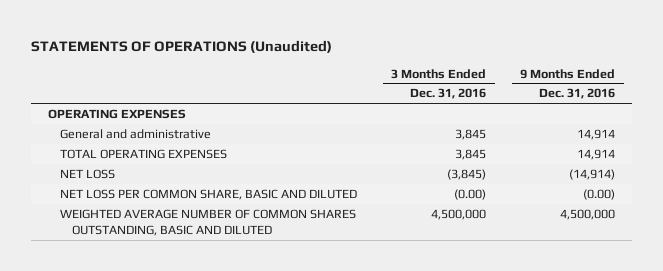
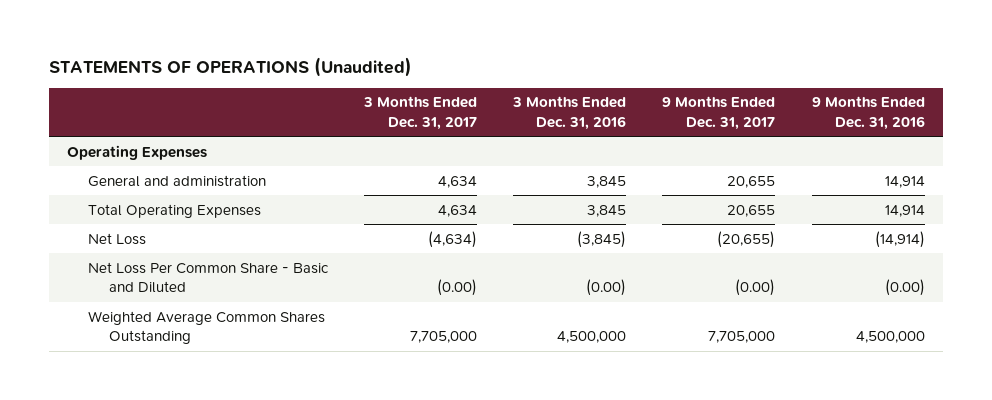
none -> [363,96,478,130] 3 Months Ended Dec. 31, 2017
none -> [662,96,776,130] 9 Months Ended Dec. 31, 2017
[48,109,187,120] OPERATING EXPENSES -> [67,144,208,160] Operating Expenses
[60,129,212,140] General and administrative -> [87,174,266,187] General and administration
[60,149,228,160] TOTAL OPERATING EXPENSES -> [87,203,261,218] Total Operating Expenses
[60,169,116,180] NET LOSS -> [87,232,146,245] Net Loss
[60,189,358,201] NET LOSS PER COMMON SHARE, BASIC AND DILUTED -> [87,261,329,294] Net Loss Per Common Share - Basic and Diluted
[60,209,357,236] WEIGHTED AVERAGE NUMBER OF COMMON SHARES OUTSTANDING, BASIC AND DILUTED -> [87,310,325,345] Weighted Average Common Shares Outstanding

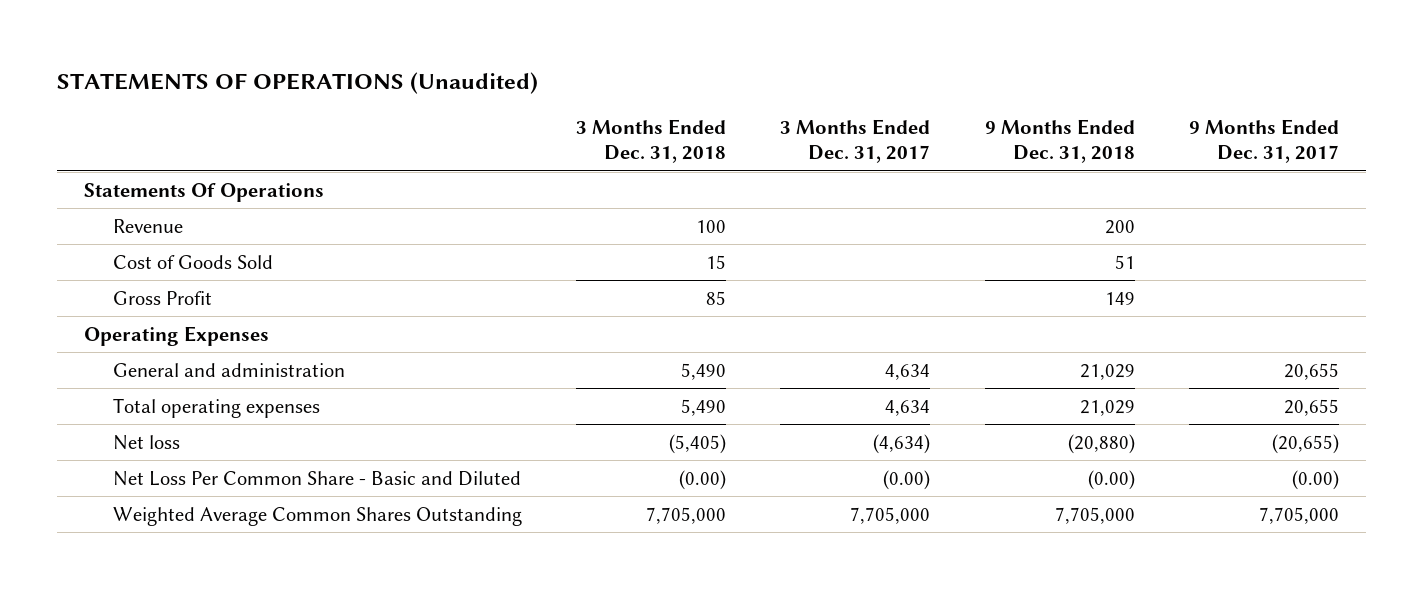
[512,96,627,130] 3 Months Ended Dec. 31, 2016 -> none
[811,96,925,130] 9 Months Ended Dec. 31, 2016 -> none
none -> [576,118,727,164] 3 Months Ended Dec. 31, 2018
none -> [984,118,1135,164] 9 Months Ended Dec. 31, 2018
none -> [84,182,325,202] Statements Of Operations
none -> [112,218,183,233] Revenue
none -> [112,254,273,269] Cost of Goods Sold
none -> [112,290,212,305] Gross Profit
[87,203,261,218] Total Operating Expenses -> [112,397,320,418] Total operating expenses
[87,232,146,245] Net Loss -> [112,434,180,450] Net loss

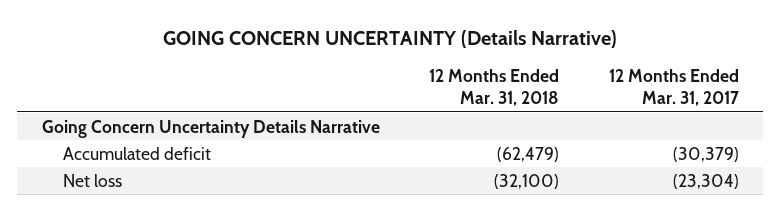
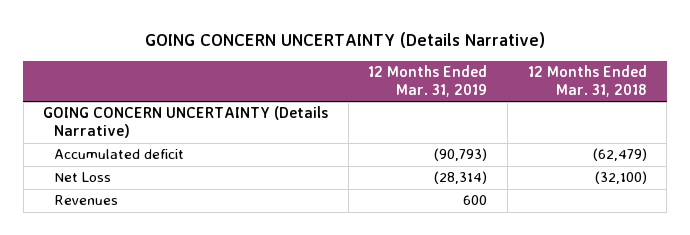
[608,68,739,107] 12 Months Ended Mar. 31, 2017 -> none
none -> [368,65,488,98] 12 Months Ended Mar. 31, 2019
[42,119,381,138] Going Concern Uncertainty Details Narrative -> [43,106,329,139] GOING CONCERN UNCERTAINTY (Details Narrative)
[62,173,122,187] Net loss -> [54,172,112,183] Net Loss
none -> [54,195,119,206] Revenues

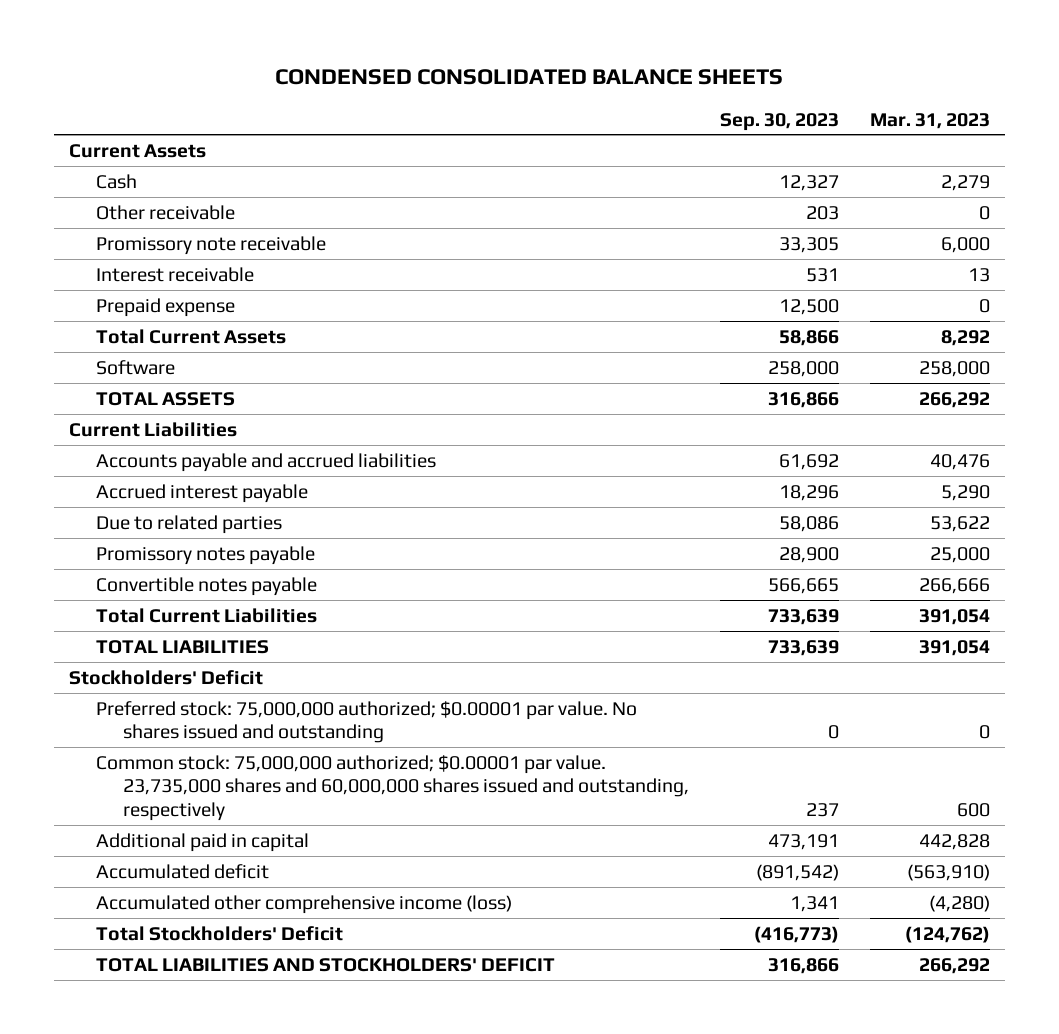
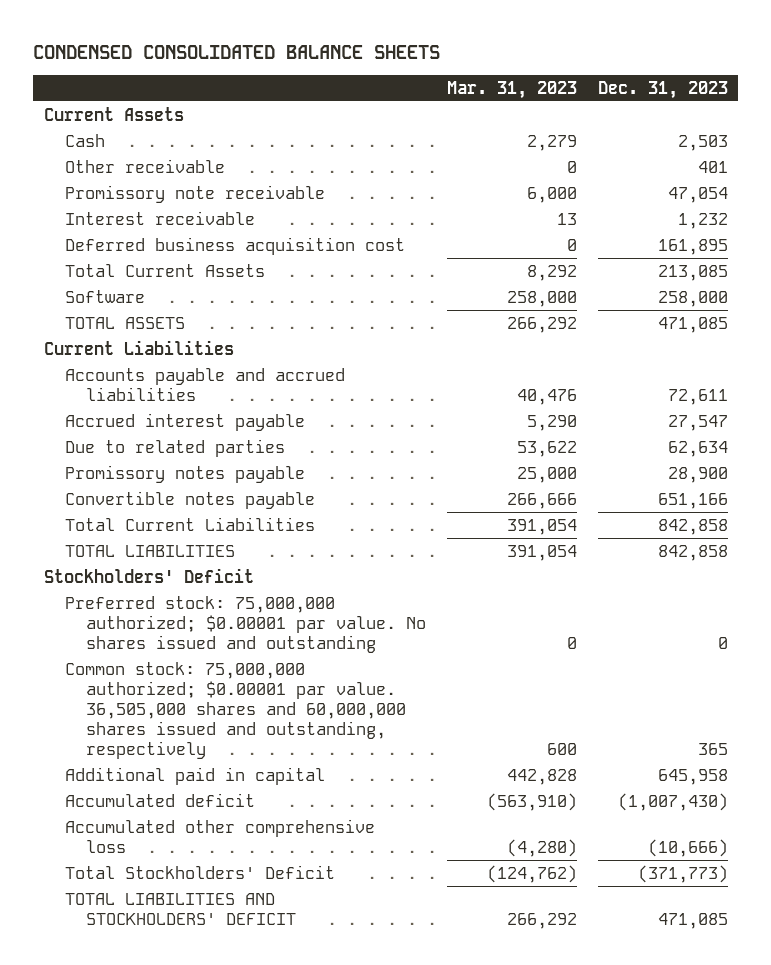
[719,112,839,131] Sep. 30, 2023 -> none
none -> [597,80,728,99] Dec. 31, 2023
[95,297,235,317] Prepaid expense -> none
none -> [65,236,406,255] Deferred business acquisition cost
[95,754,689,822] Common stock: 75,000,000 authorized; $0.00001 par value. 23,735,000 shares and 60,000,000 shares issued and outstanding, respectively -> [65,661,407,760] Common stock: 75,000,000 authorized; $0.00001 par value. 36,505,000 shares and 60,000,000 shares issued and outstanding, respectively
[95,894,512,914] Accumulated other comprehensive income (loss) -> [65,818,376,853] Accumulated other comprehensive loss

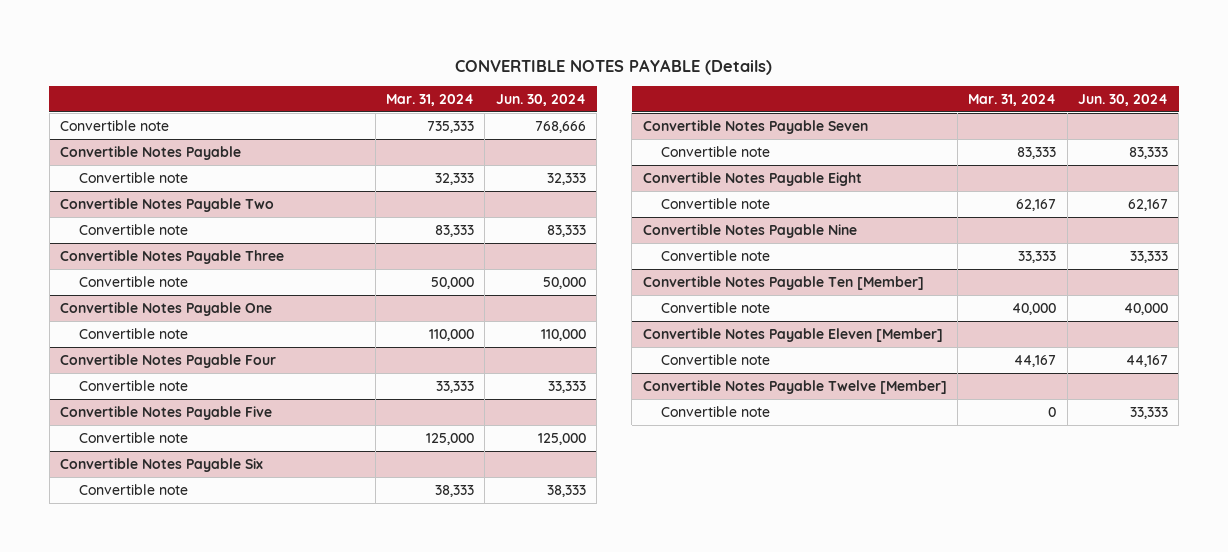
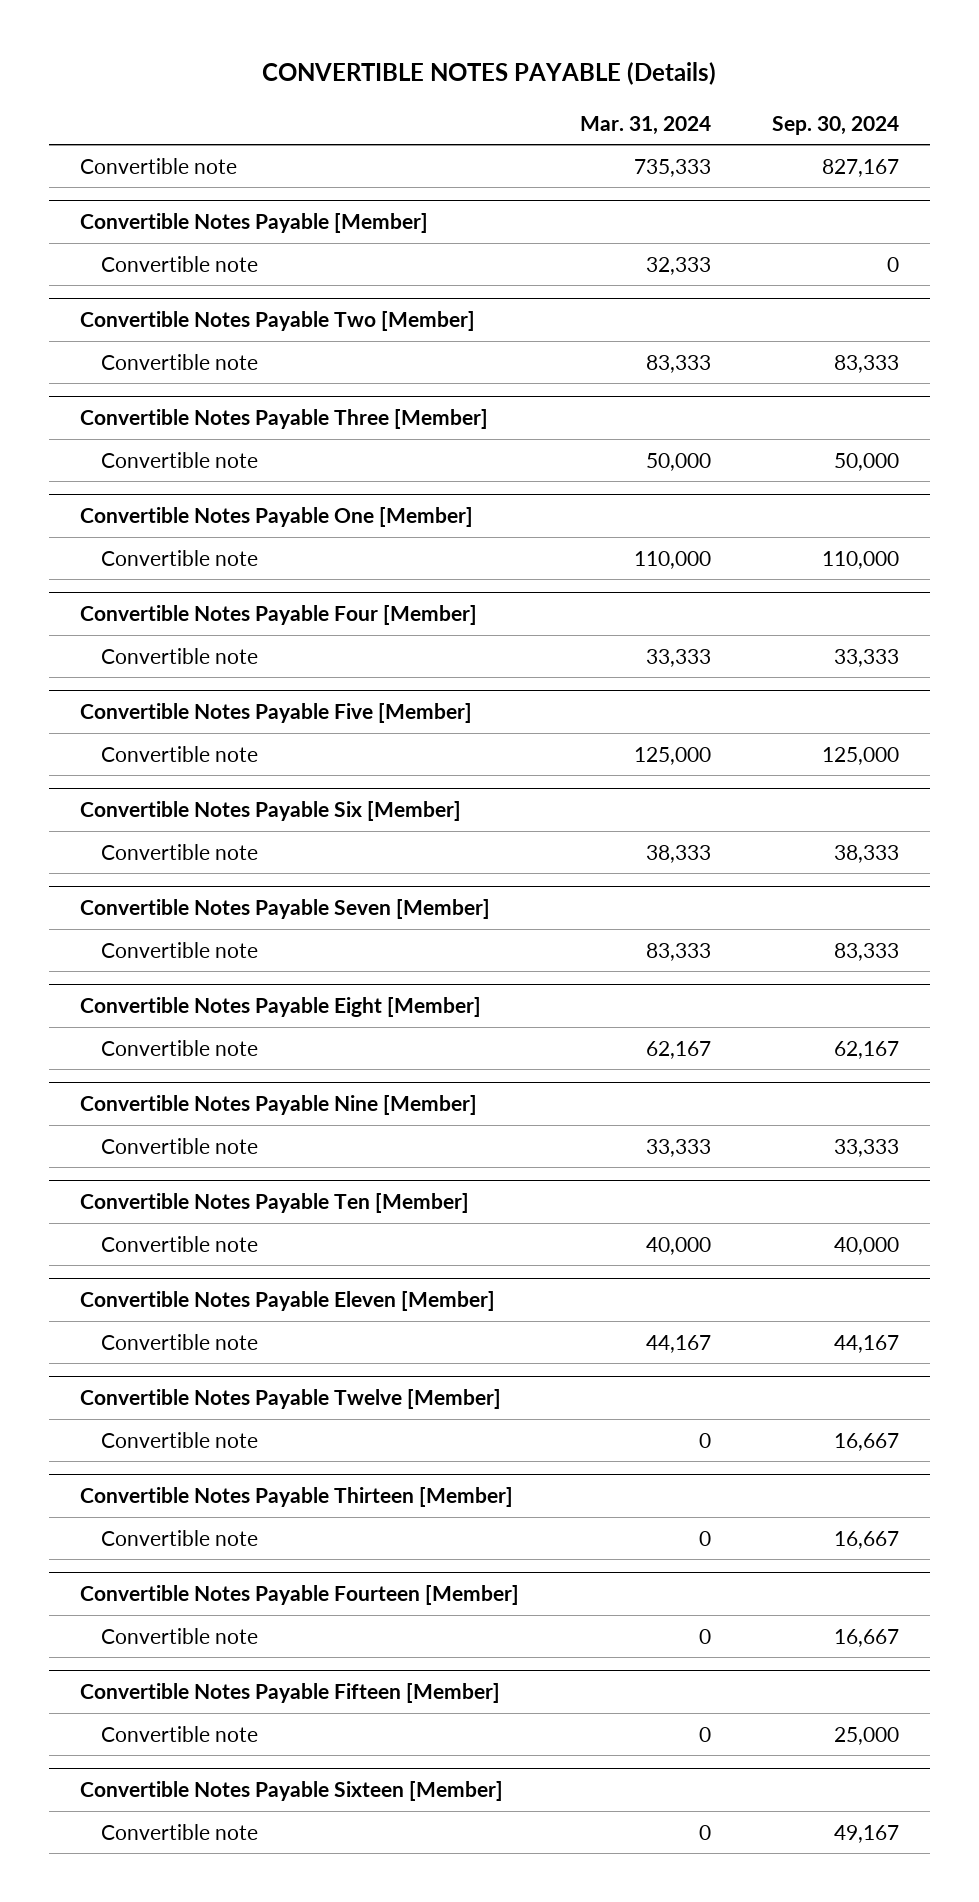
[495,93,586,106] Jun. 30, 2024 -> none
none -> [772,115,900,135] Sep. 30, 2024
[60,146,242,161] Convertible Notes Payable -> [79,212,428,233] Convertible Notes Payable [Member]
[60,198,275,213] Convertible Notes Payable Two -> [79,310,475,331] Convertible Notes Payable Two [Member]
[60,250,285,265] Convertible Notes Payable Three -> [79,408,488,429] Convertible Notes Payable Three [Member]
[60,302,273,317] Convertible Notes Payable One -> [79,506,473,527] Convertible Notes Payable One [Member]
[60,354,277,369] Convertible Notes Payable Four -> [79,604,477,625] Convertible Notes Payable Four [Member]
[60,406,273,421] Convertible Notes Payable Five -> [79,702,472,723] Convertible Notes Payable Five [Member]
[60,458,264,473] Convertible Notes Payable Six -> [79,800,461,821] Convertible Notes Payable Six [Member]
[642,120,868,135] Convertible Notes Payable Seven -> [79,898,490,919] Convertible Notes Payable Seven [Member]
[642,172,862,187] Convertible Notes Payable Eight -> [79,996,481,1017] Convertible Notes Payable Eight [Member]
[642,224,857,239] Convertible Notes Payable Nine -> [79,1094,477,1115] Convertible Notes Payable Nine [Member]
none -> [79,1486,513,1507] Convertible Notes Payable Thirteen [Member]
none -> [101,1529,259,1546] Convertible note
none -> [79,1584,519,1605] Convertible Notes Payable Fourteen [Member]
none -> [101,1627,259,1644] Convertible note
none -> [79,1682,500,1703] Convertible Notes Payable Fifteen [Member]
none -> [101,1725,259,1742] Convertible note
none -> [79,1780,503,1801] Convertible Notes Payable Sixteen [Member]
none -> [101,1823,259,1840] Convertible note

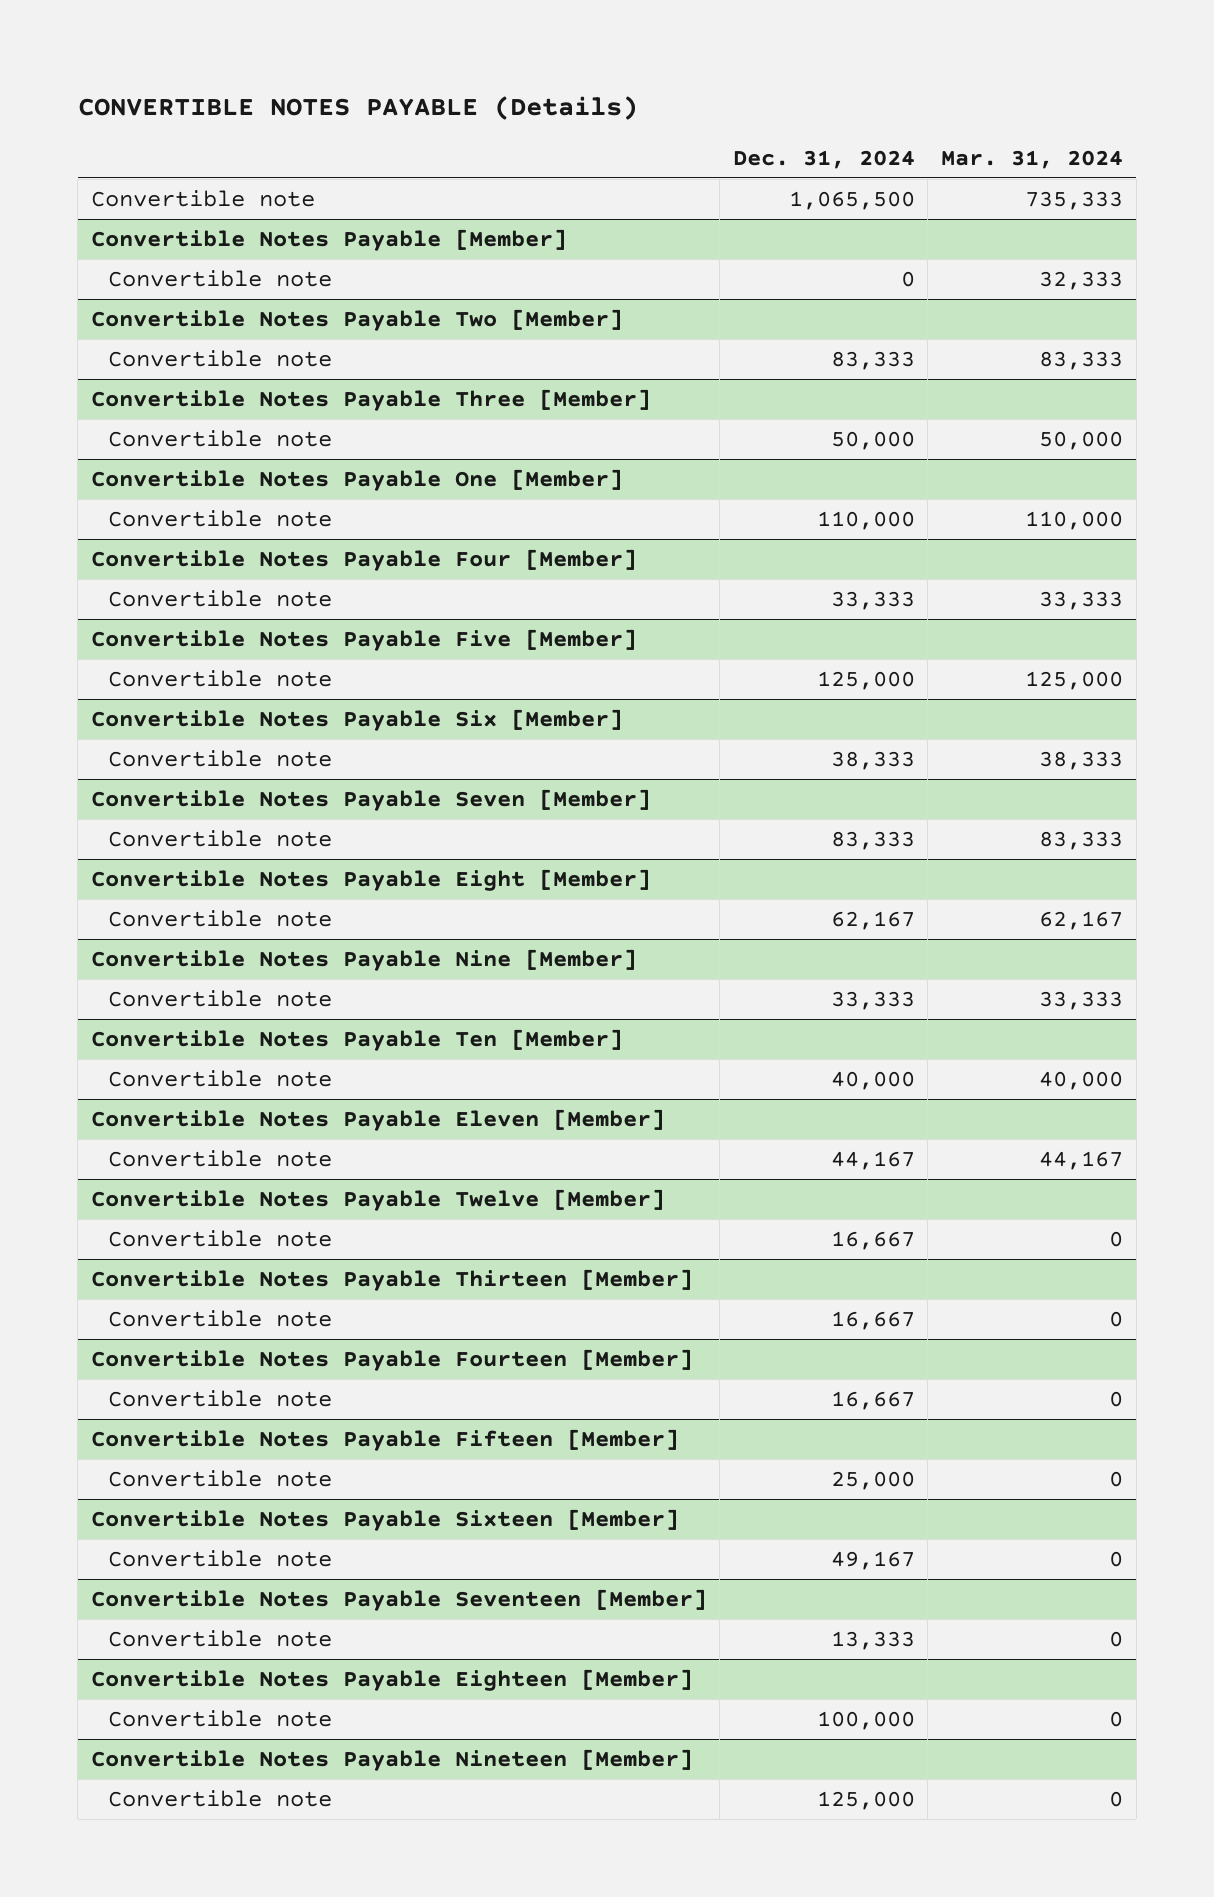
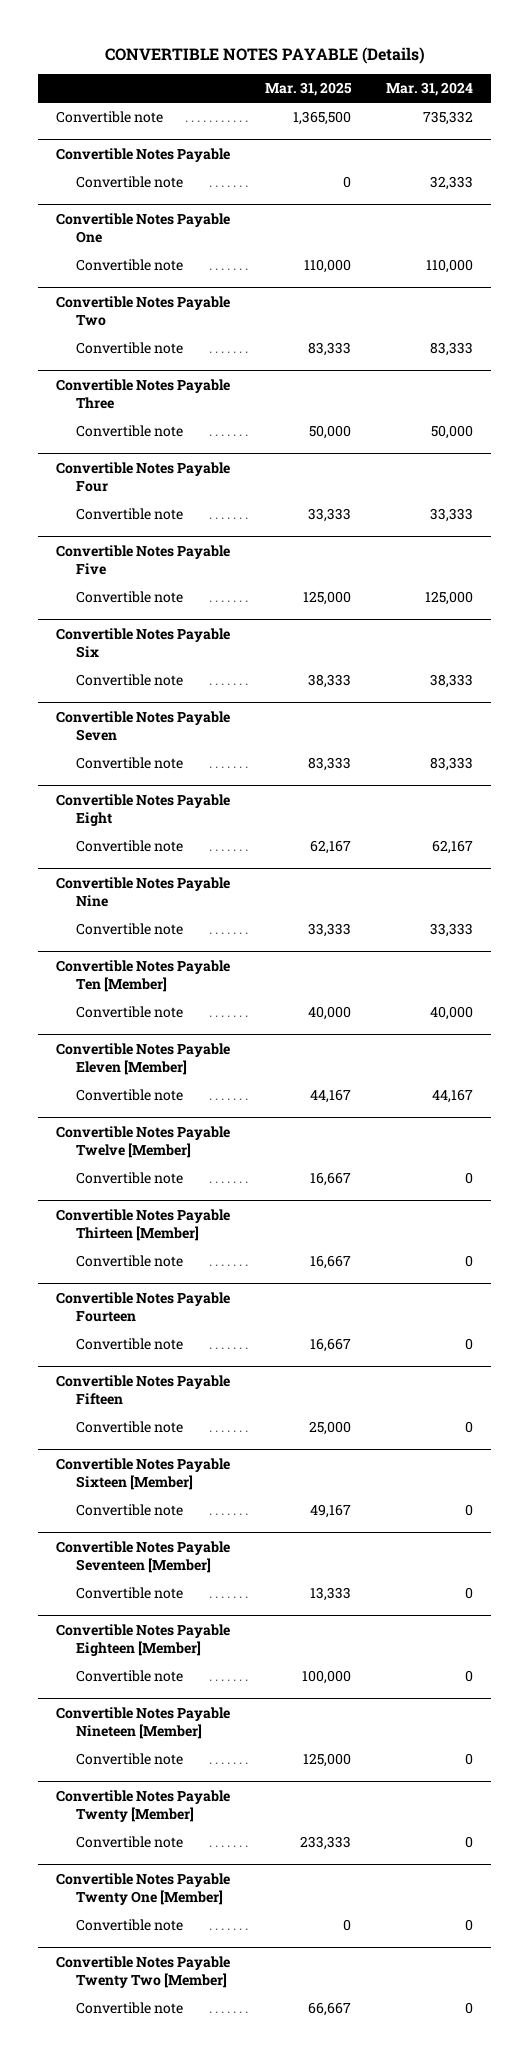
[732,150,915,170] Dec. 31, 2024 -> none
none -> [265,82,353,97] Mar. 31, 2025
[1025,190,1124,210] 735,333 -> [423,111,474,126] 735,332
[90,228,567,251] Convertible Notes Payable [Member] -> [55,147,230,162] Convertible Notes Payable
none -> [55,212,230,243] Convertible Notes Payable One
none -> [75,259,183,272] Convertible note
[90,308,623,331] Convertible Notes Payable Two [Member] -> [55,295,230,326] Convertible Notes Payable Two
[90,388,651,411] Convertible Notes Payable Three [Member] -> [55,378,230,409] Convertible Notes Payable Three
[90,468,623,491] Convertible Notes Payable One [Member] -> none
[108,509,333,527] Convertible note -> none
[90,548,637,571] Convertible Notes Payable Four [Member] -> [55,461,230,492] Convertible Notes Payable Four
[90,628,637,651] Convertible Notes Payable Five [Member] -> [55,544,230,575] Convertible Notes Payable Five
[90,708,623,731] Convertible Notes Payable Six [Member] -> [55,627,230,658] Convertible Notes Payable Six
[90,788,651,811] Convertible Notes Payable Seven [Member] -> [55,710,230,741] Convertible Notes Payable Seven
[90,868,651,891] Convertible Notes Payable Eight [Member] -> [55,793,230,826] Convertible Notes Payable Eight
[90,948,637,971] Convertible Notes Payable Nine [Member] -> [55,876,230,907] Convertible Notes Payable Nine
[90,1348,693,1371] Convertible Notes Payable Fourteen [Member] -> [55,1291,230,1322] Convertible Notes Payable Fourteen
[90,1428,679,1451] Convertible Notes Payable Fifteen [Member] -> [55,1374,230,1405] Convertible Notes Payable Fifteen
none -> [55,1789,230,1822] Convertible Notes Payable Twenty [Member]
none -> [75,1836,183,1849] Convertible note
none -> [55,1872,230,1905] Convertible Notes Payable Twenty One [Member]
none -> [75,1919,183,1932] Convertible note
none -> [55,1955,230,1988] Convertible Notes Payable Twenty Two [Member]
none -> [75,2002,183,2015] Convertible note

